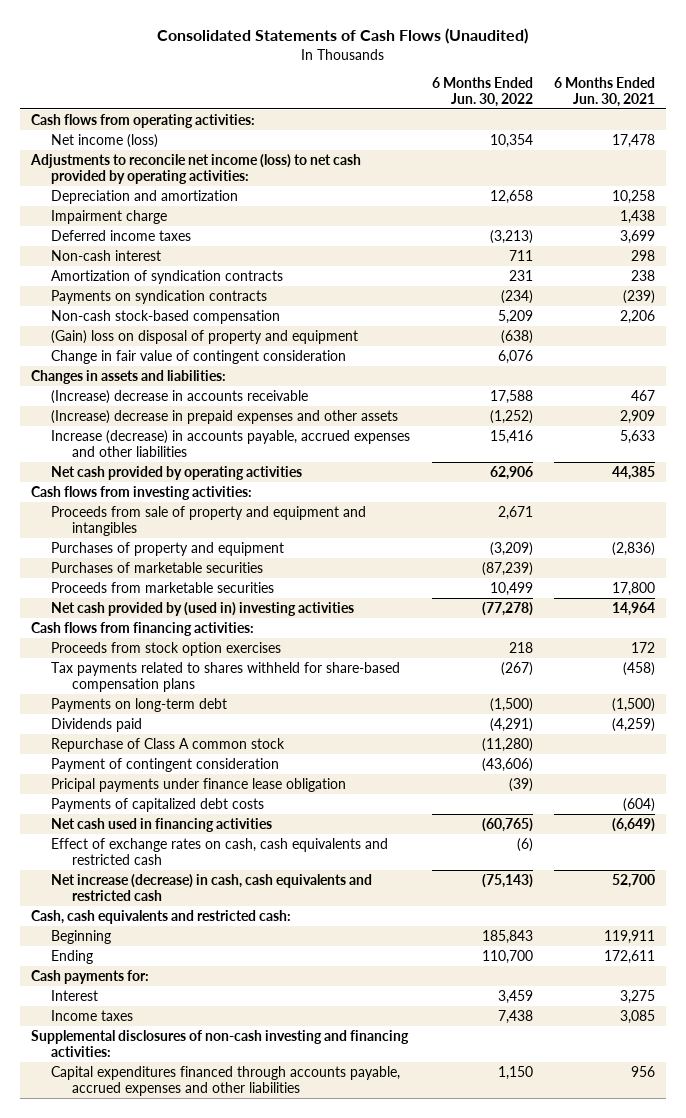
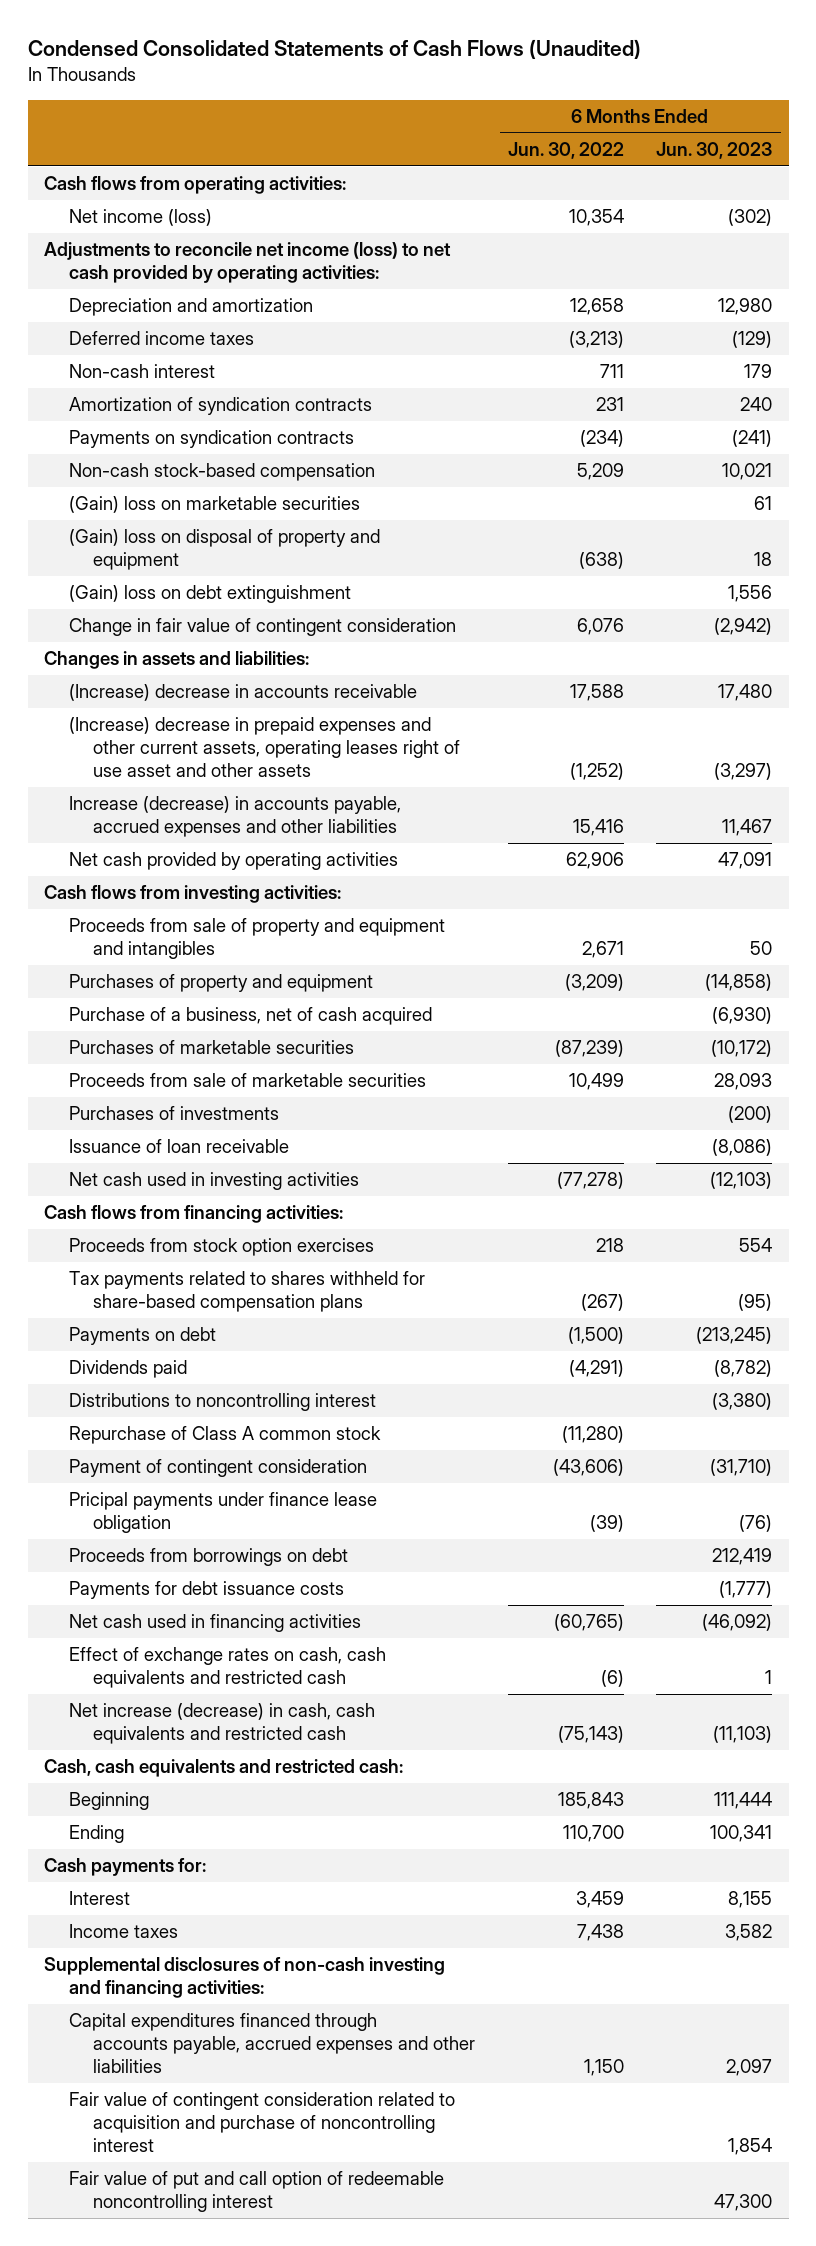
[157,28,529,45] Consolidated Statements of Cash Flows (Unaudited) -> [27,39,641,60] Condensed Consolidated Statements of Cash Flows (Unaudited)
[554,76,656,107] 6 Months Ended Jun. 30, 2021 -> none
none -> [656,142,773,160] Jun. 30, 2023
[51,209,168,224] Impairment charge -> none
none -> [68,496,360,514] (Gain) loss on marketable securities
none -> [68,585,351,604] (Gain) loss on debt extinguishment
[51,409,399,424] (Increase) decrease in prepaid expenses and other assets -> [68,717,461,777] (Increase) decrease in prepaid expenses and other current assets, operating leases right of use asset and other assets
none -> [68,1007,432,1026] Purchase of a business, net of cash acquired
[51,581,275,593] Proceeds from marketable securities -> [68,1073,426,1088] Proceeds from sale of marketable securities
none -> [68,1106,279,1121] Purchases of investments
none -> [68,1139,289,1154] Issuance of loan receivable
[51,601,355,616] Net cash provided by (used in) investing activities -> [68,1172,359,1191] Net cash used in investing activities
[51,697,228,712] Payments on long-term debt -> [68,1327,216,1346] Payments on debt
none -> [68,1393,376,1412] Distributions to noncontrolling interest
[51,797,265,812] Payments of capitalized debt costs -> none
none -> [68,1548,348,1567] Proceeds from borrowings on debt
none -> [68,1581,344,1600] Payments for debt issuance costs
none -> [68,2092,455,2152] Fair value of contingent consideration related to acquisition and purchase of noncontrolling interest
none -> [68,2171,444,2213] Fair value of put and call option of redeemable noncontrolling interest

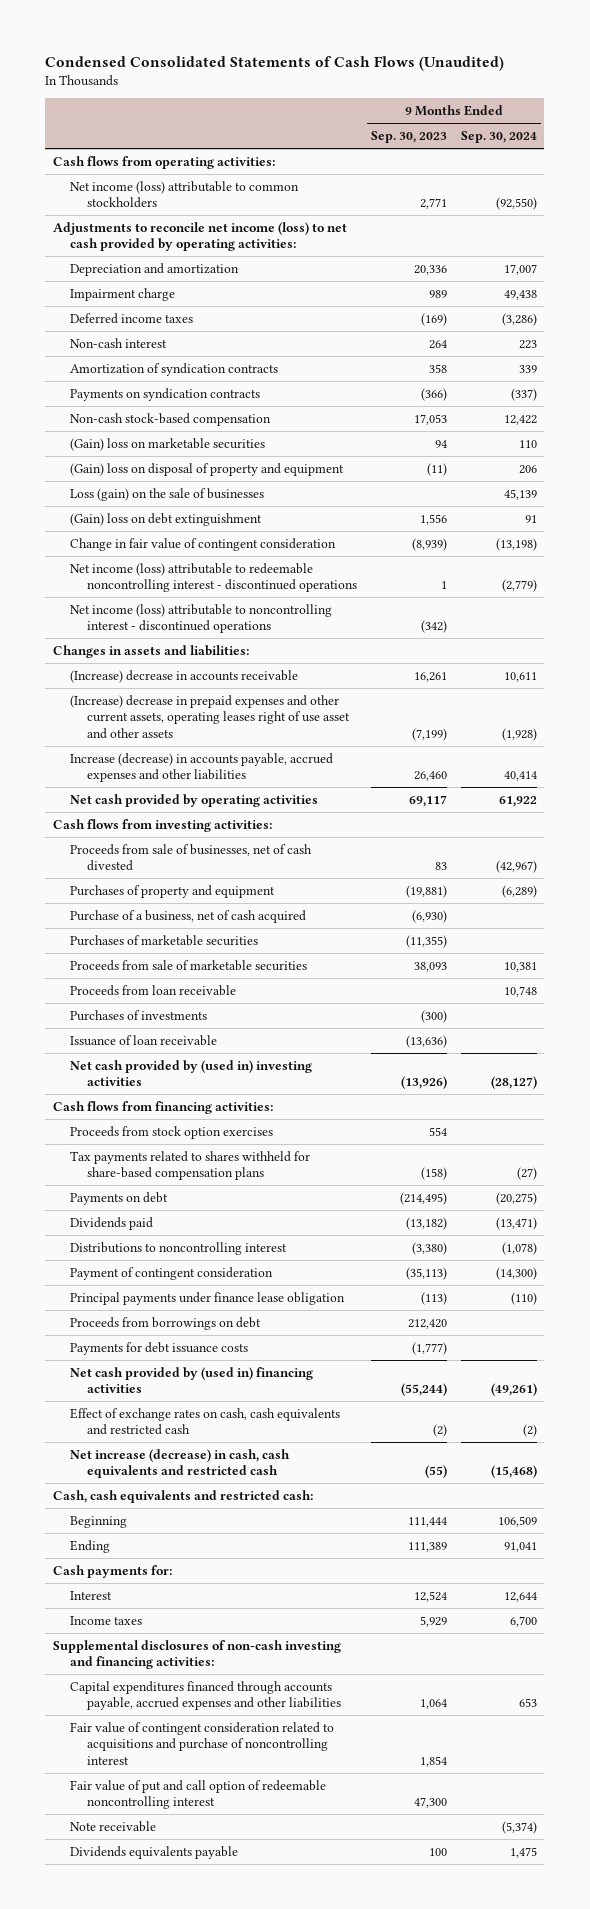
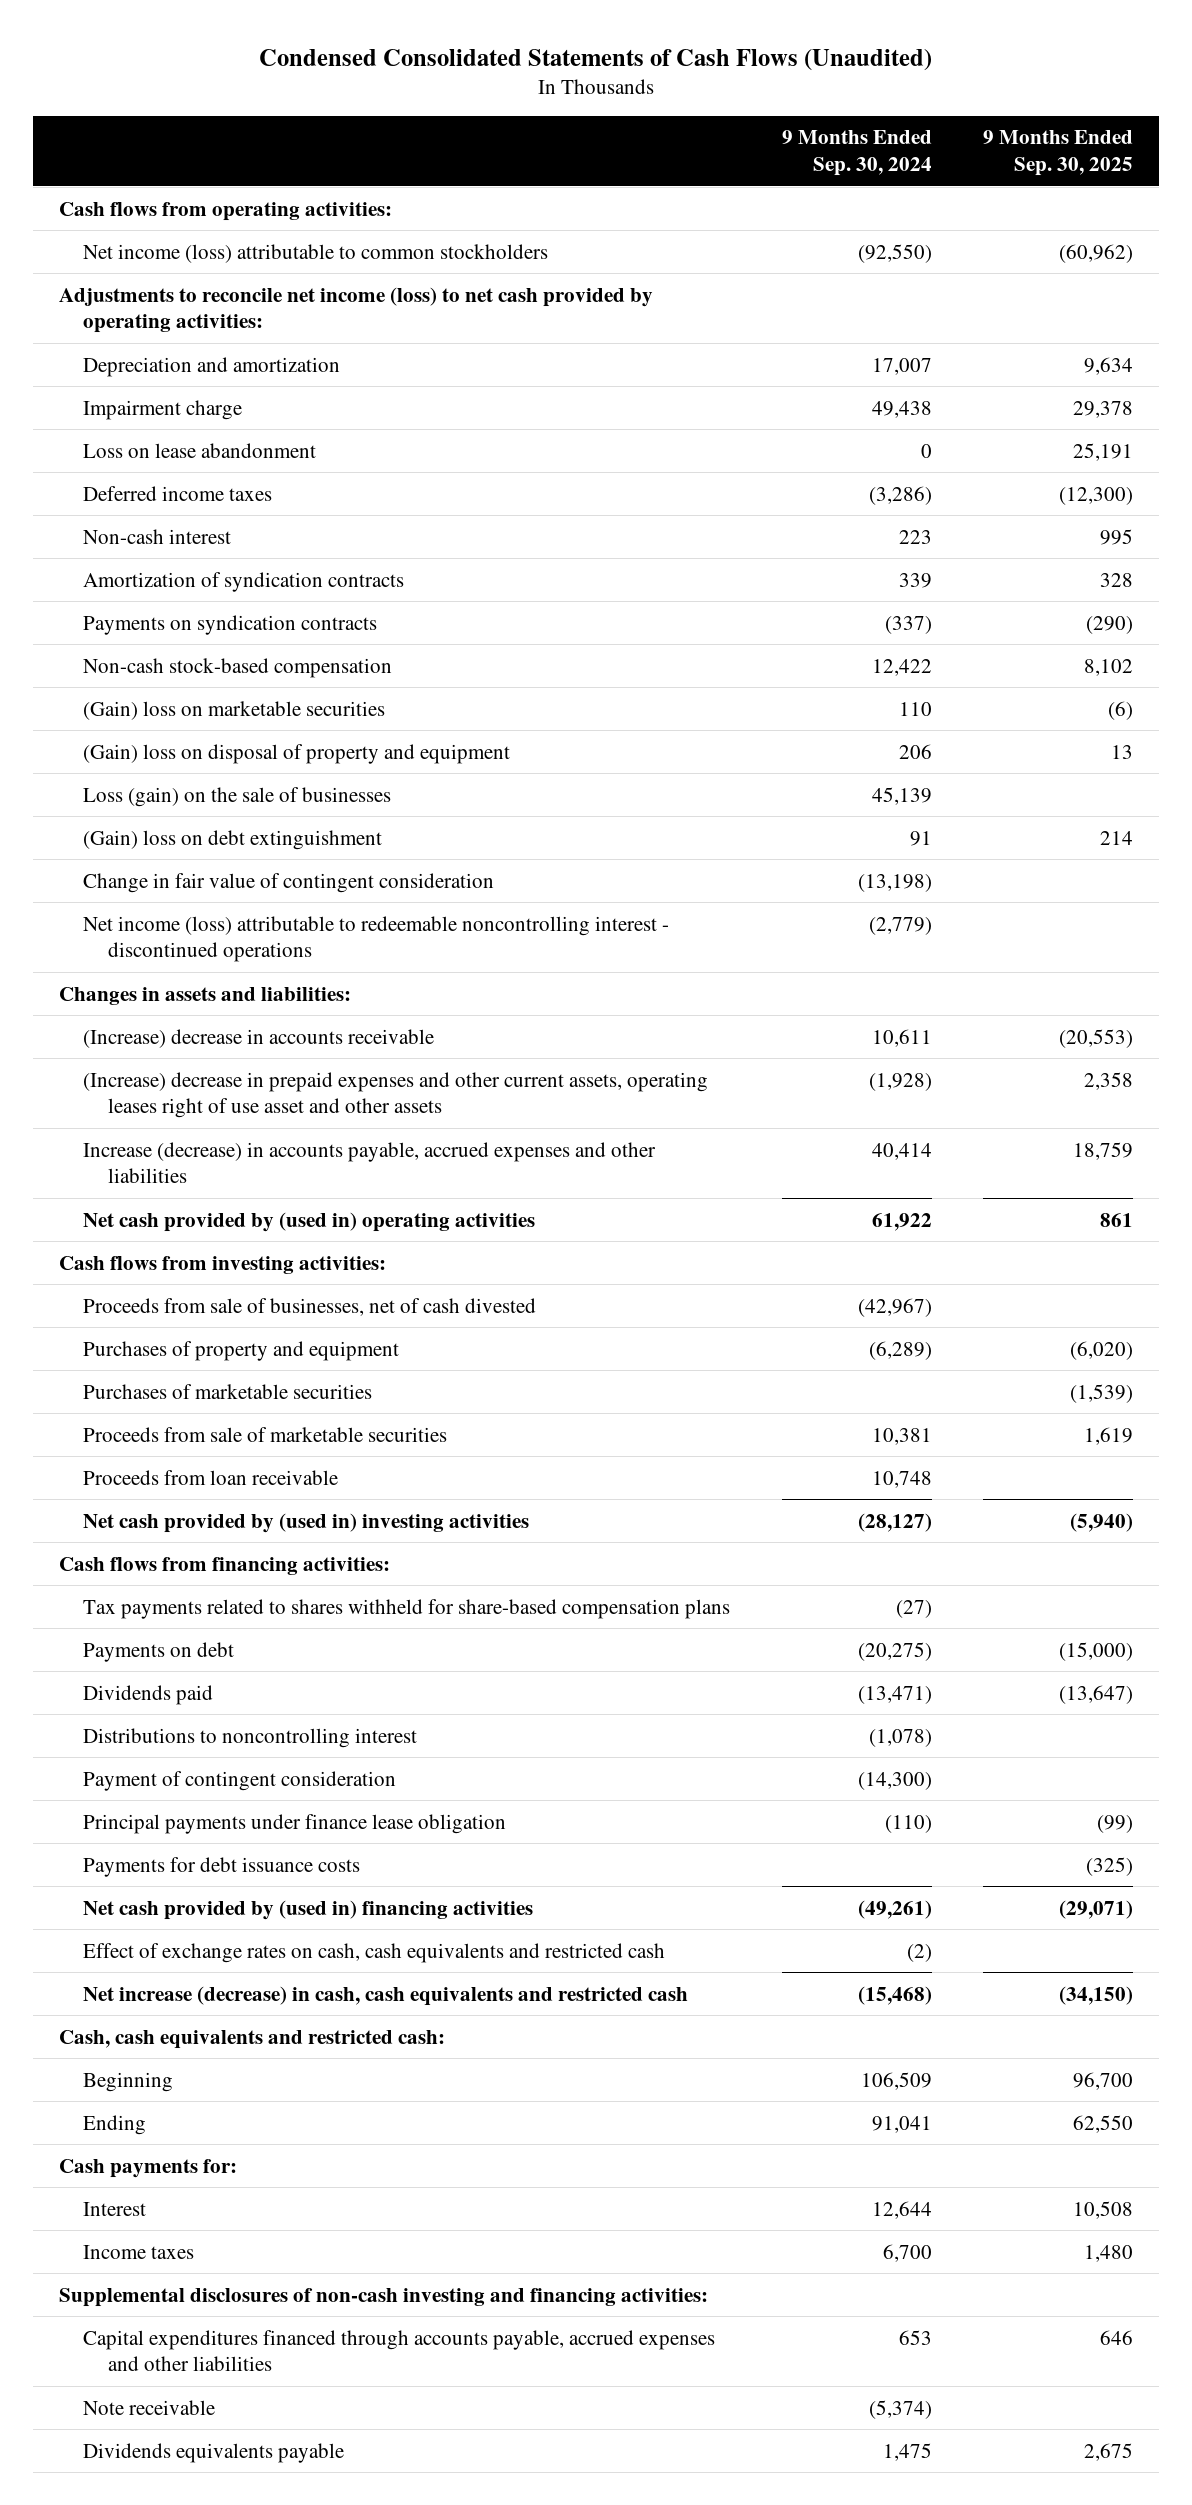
[370,131,447,144] Sep. 30, 2023 -> none
none -> [982,130,1133,176] 9 Months Ended Sep. 30, 2025
none -> [83,442,317,458] Loss on lease abandonment
[69,603,332,634] Net income (loss) attributable to noncontrolling interest - discontinued operations -> none
[69,793,318,807] Net cash provided by operating activities -> [83,1211,536,1232] Net cash provided by (used in) operating activities
[69,909,306,923] Purchase of a business, net of cash acquired -> none
[69,1009,207,1021] Purchases of investments -> none
[69,1034,217,1046] Issuance of loan receivable -> none
[69,1125,273,1139] Proceeds from stock option exercises -> none
[69,1316,261,1330] Proceeds from borrowings on debt -> none
[69,1721,334,1765] Fair value of contingent consideration related to acquisitions and purchase of noncontrolling interest -> none
[69,1779,326,1810] Fair value of put and call option of redeemable noncontrolling interest -> none

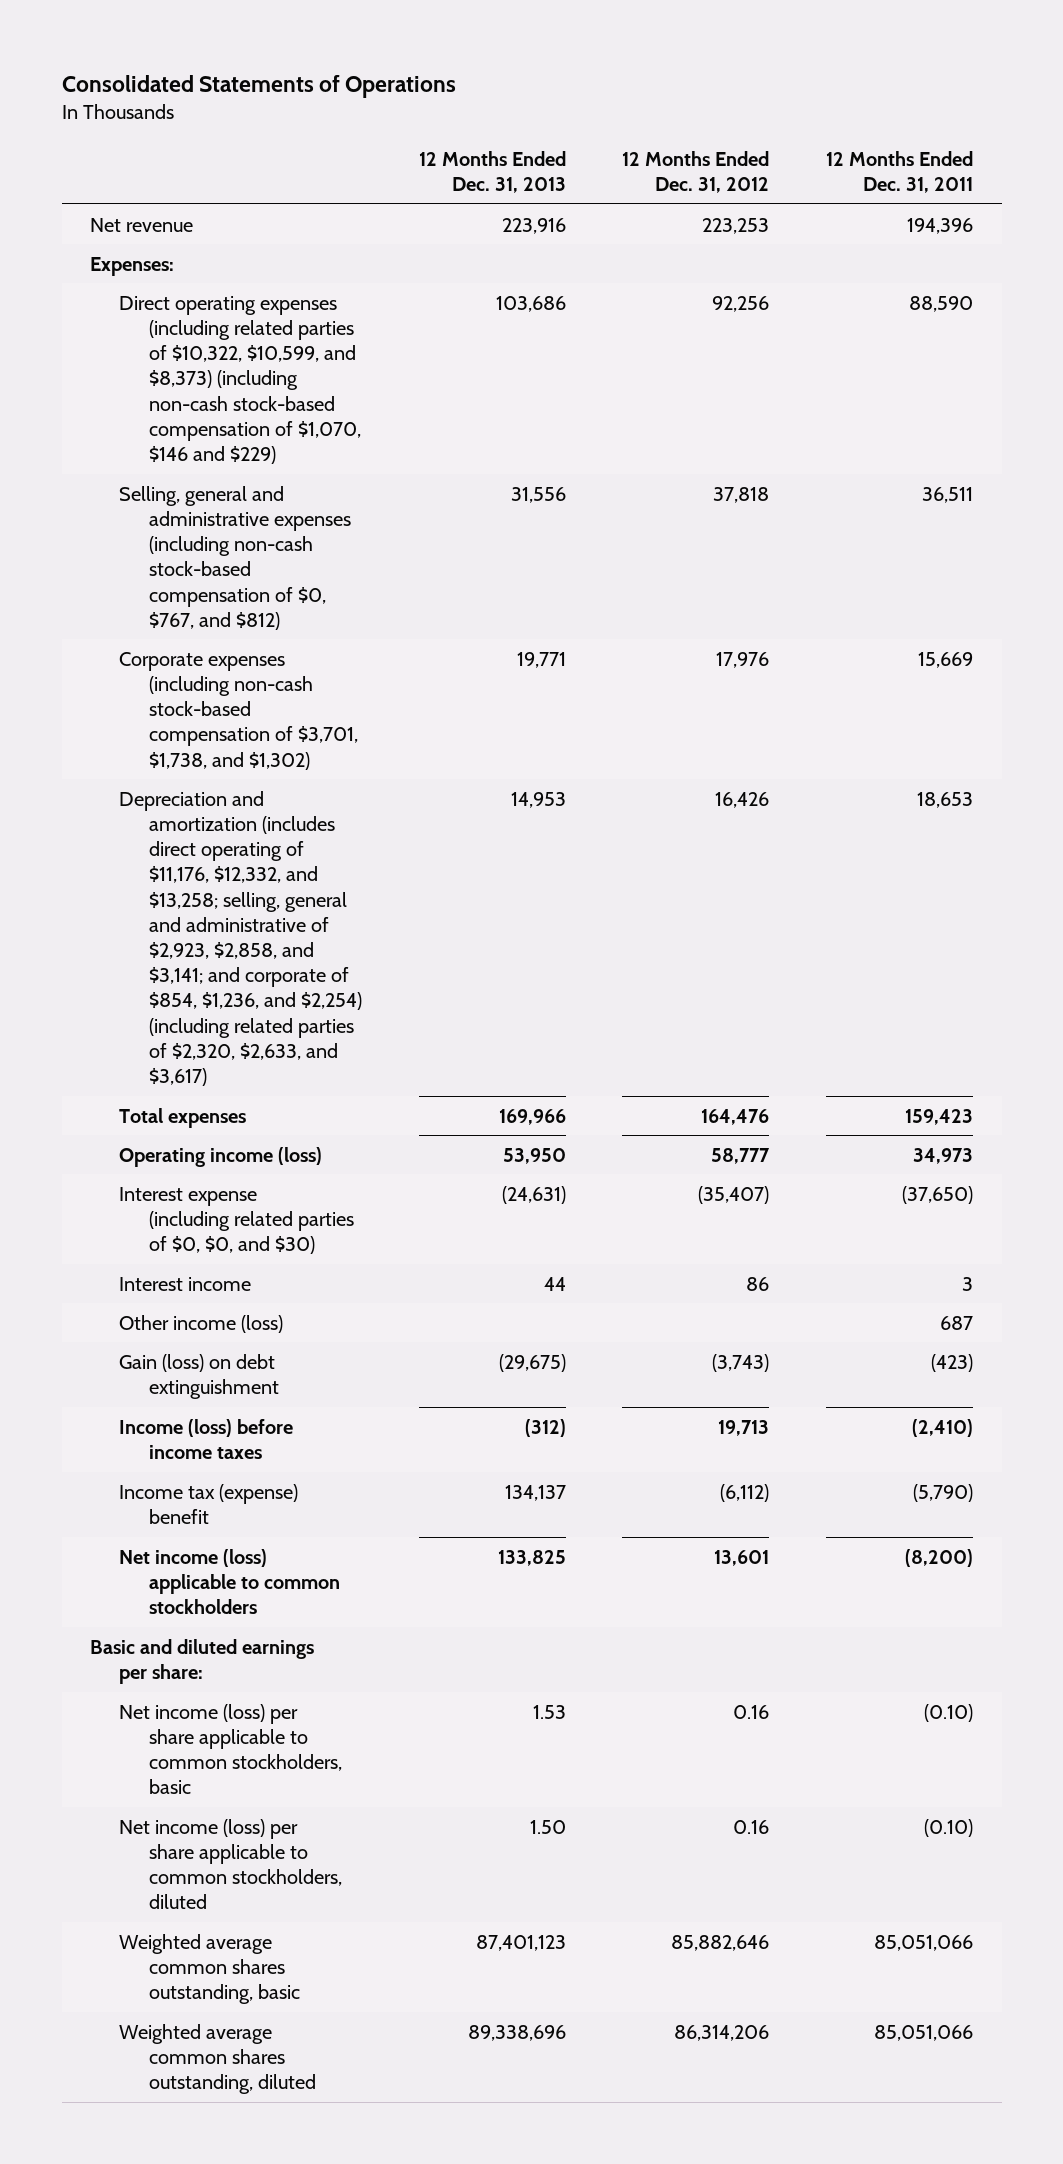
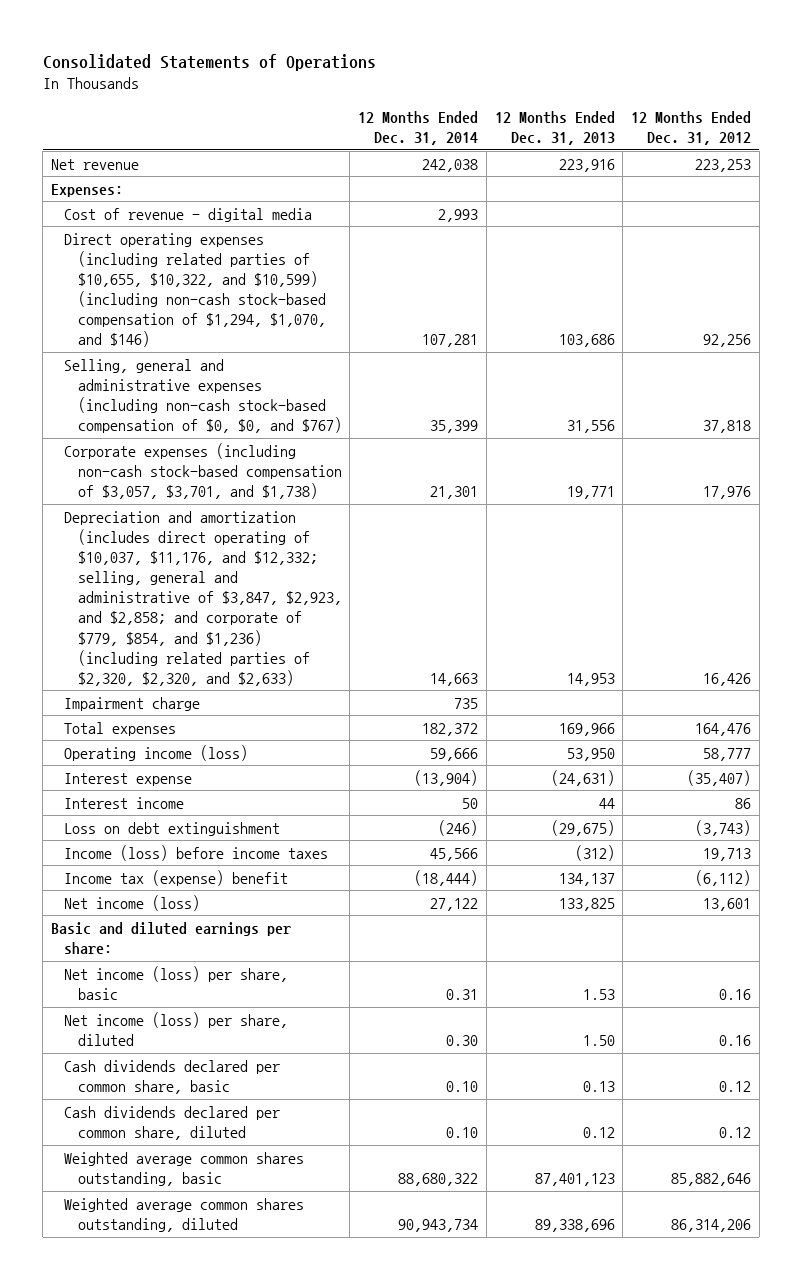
[826,150,974,194] 12 Months Ended Dec. 31, 2011 -> none
none -> [358,110,479,145] 12 Months Ended Dec. 31, 2014
none -> [64,207,313,222] Cost of revenue - digital media
[119,295,361,464] Direct operating expenses (including related parties of $10,322, $10,599, and $8,373) (including non-cash stock-based compensation of $1,070, $146 and $229) -> [64,232,326,348] Direct operating expenses (including related parties of $10,655, $10,322, and $10,599) (including non-cash stock-based compensation of $1,294, $1,070, and $146)
[119,485,351,630] Selling, general and administrative expenses (including non-cash stock-based compensation of $0, $767, and $812) -> [64,358,342,434] Selling, general and administrative expenses (including non-cash stock-based compensation of $0, $0, and $767)
[119,651,358,770] Corporate expenses (including non-cash stock-based compensation of $3,701, $1,738, and $1,302) -> [64,442,342,499] Corporate expenses (including non-cash stock-based compensation of $3,057, $3,701, and $1,738)
[119,790,362,1086] Depreciation and amortization (includes direct operating of $11,176, $12,332, and $13,258; selling, general and administrative of $2,923, $2,858, and $3,141; and corporate of $854, $1,236, and $2,254) (including related parties of $2,320, $2,633, and $3,617) -> [64,510,342,686] Depreciation and amortization (includes direct operating of $10,037, $11,176, and $12,332; selling, general and administrative of $3,847, $2,923, and $2,858; and corporate of $779, $854, and $1,236) (including related parties of $2,320, $2,320, and $2,633)
none -> [64,696,201,711] Impairment charge
[119,1186,354,1255] Interest expense (including related parties of $0, $0, and $30) -> [64,772,193,786] Interest expense
[119,1314,284,1333] Other income (loss) -> none
[119,1353,279,1399] Gain (loss) on debt extinguishment -> [64,821,281,836] Loss on debt extinguishment
[119,1548,340,1615] Net income (loss) applicable to common stockholders -> [64,894,201,911] Net income (loss)
[119,1703,342,1795] Net income (loss) per share applicable to common stockholders, basic -> [64,965,289,1000] Net income (loss) per share, basic
[119,1818,342,1910] Net income (loss) per share applicable to common stockholders, diluted -> [64,1011,289,1046] Net income (loss) per share, diluted
none -> [64,1059,281,1094] Cash dividends declared per common share, basic
none -> [64,1105,281,1140] Cash dividends declared per common share, diluted

